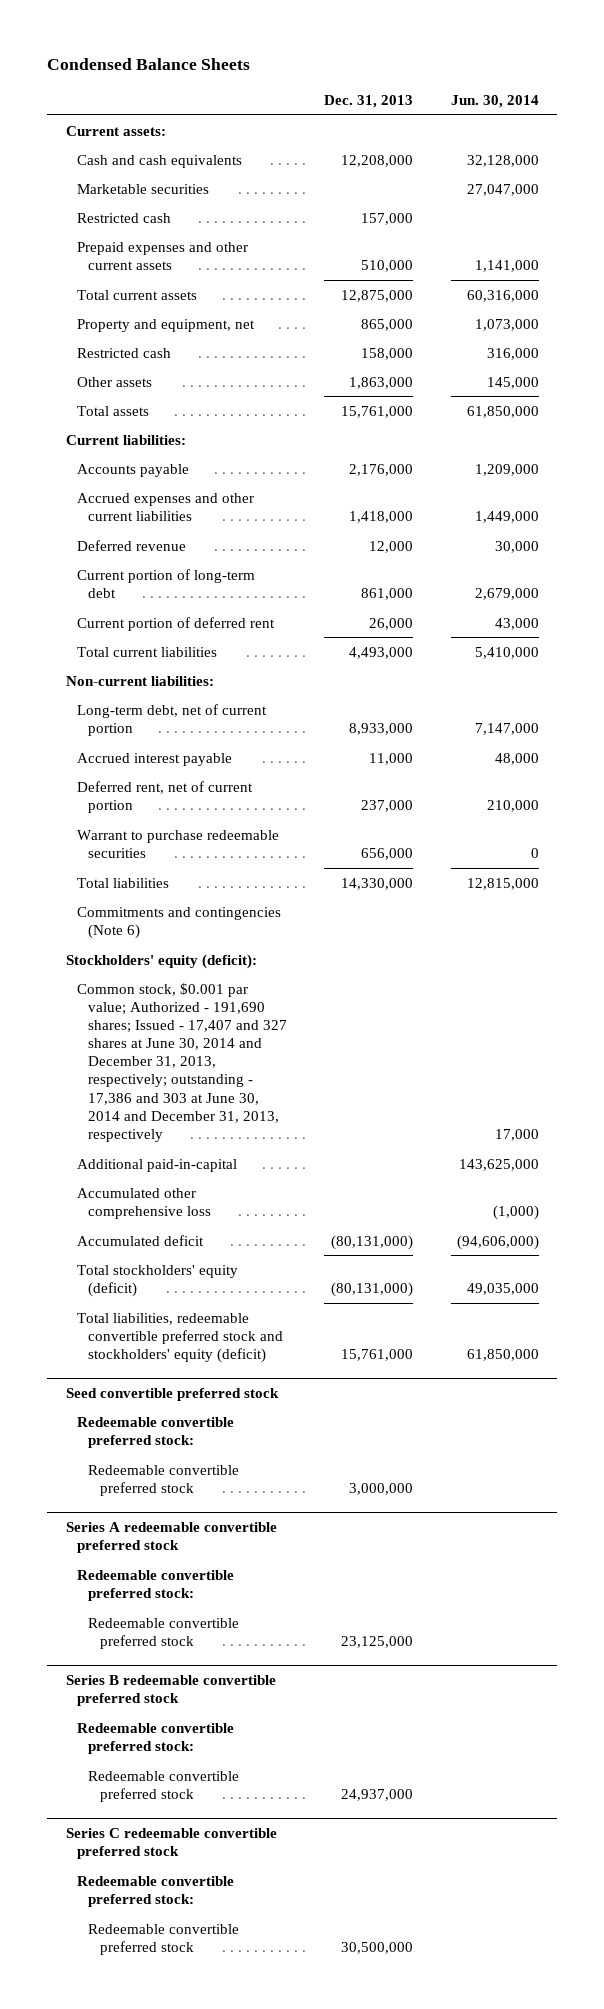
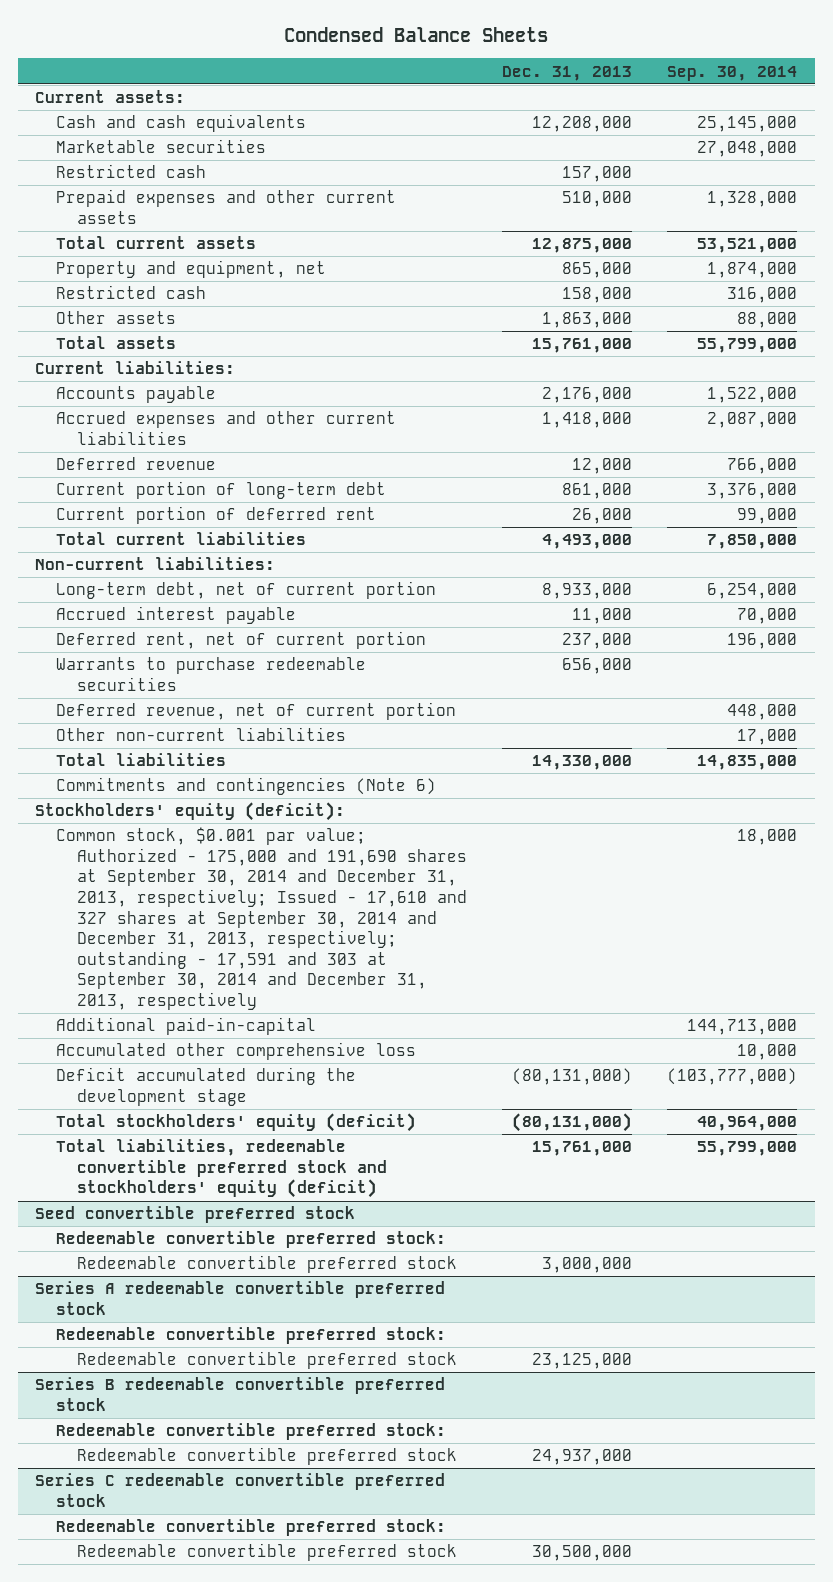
[450,94,539,108] Jun. 30, 2014 -> none
none -> [667,65,798,81] Sep. 30, 2014
[77,829,280,858] Warrant to purchase redeemable securities -> [56,657,367,691] Warrants to purchase redeemable securities
none -> [56,702,457,721] Deferred revenue, net of current portion
none -> [56,727,347,742] Other non-current liabilities
[77,982,288,1142] Common stock, $0.001 par value; Authorized - 191,690 shares; Issued - 17,407 and 327 shares at June 30, 2014 and December 31, 2013, respectively; outstanding - 17,386 and 303 at June 30, 2014 and December 31, 2013, respectively -> [56,827,468,1010] Common stock, $0.001 par value; Authorized - 175,000 and 191,690 shares at September 30, 2014 and December 31, 2013, respectively; Issued - 17,610 and 327 shares at September 30, 2014 and December 31, 2013, respectively; outstanding - 17,591 and 303 at September 30, 2014 and December 31, 2013, respectively
[77,1234,205,1246] Accumulated deficit -> [56,1067,357,1106] Deficit accumulated during the development stage

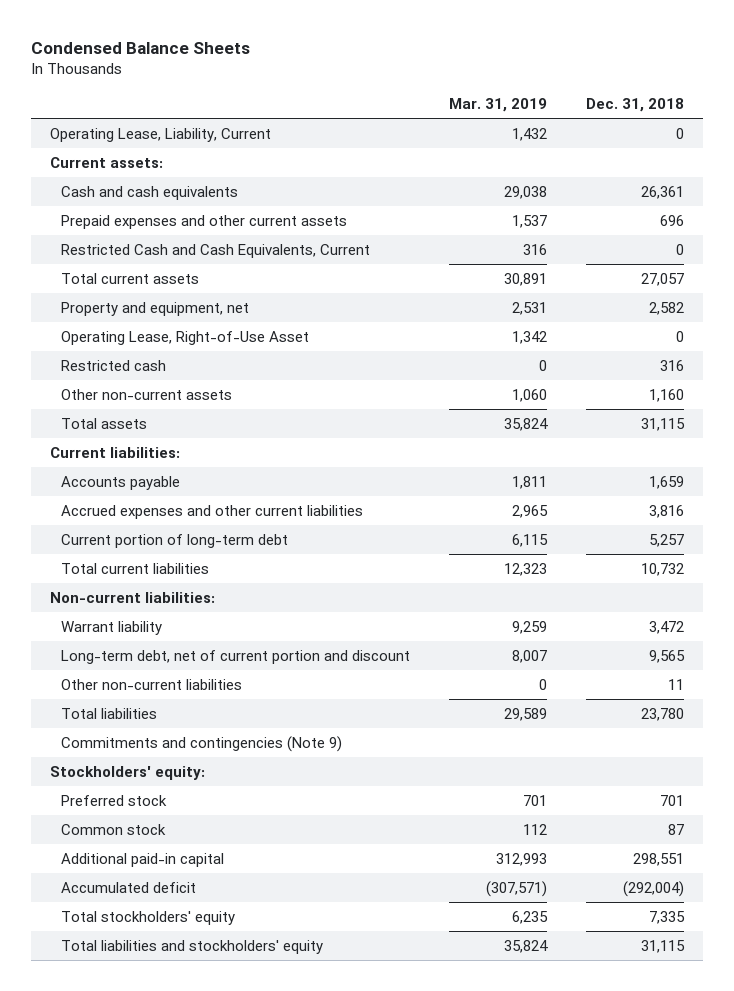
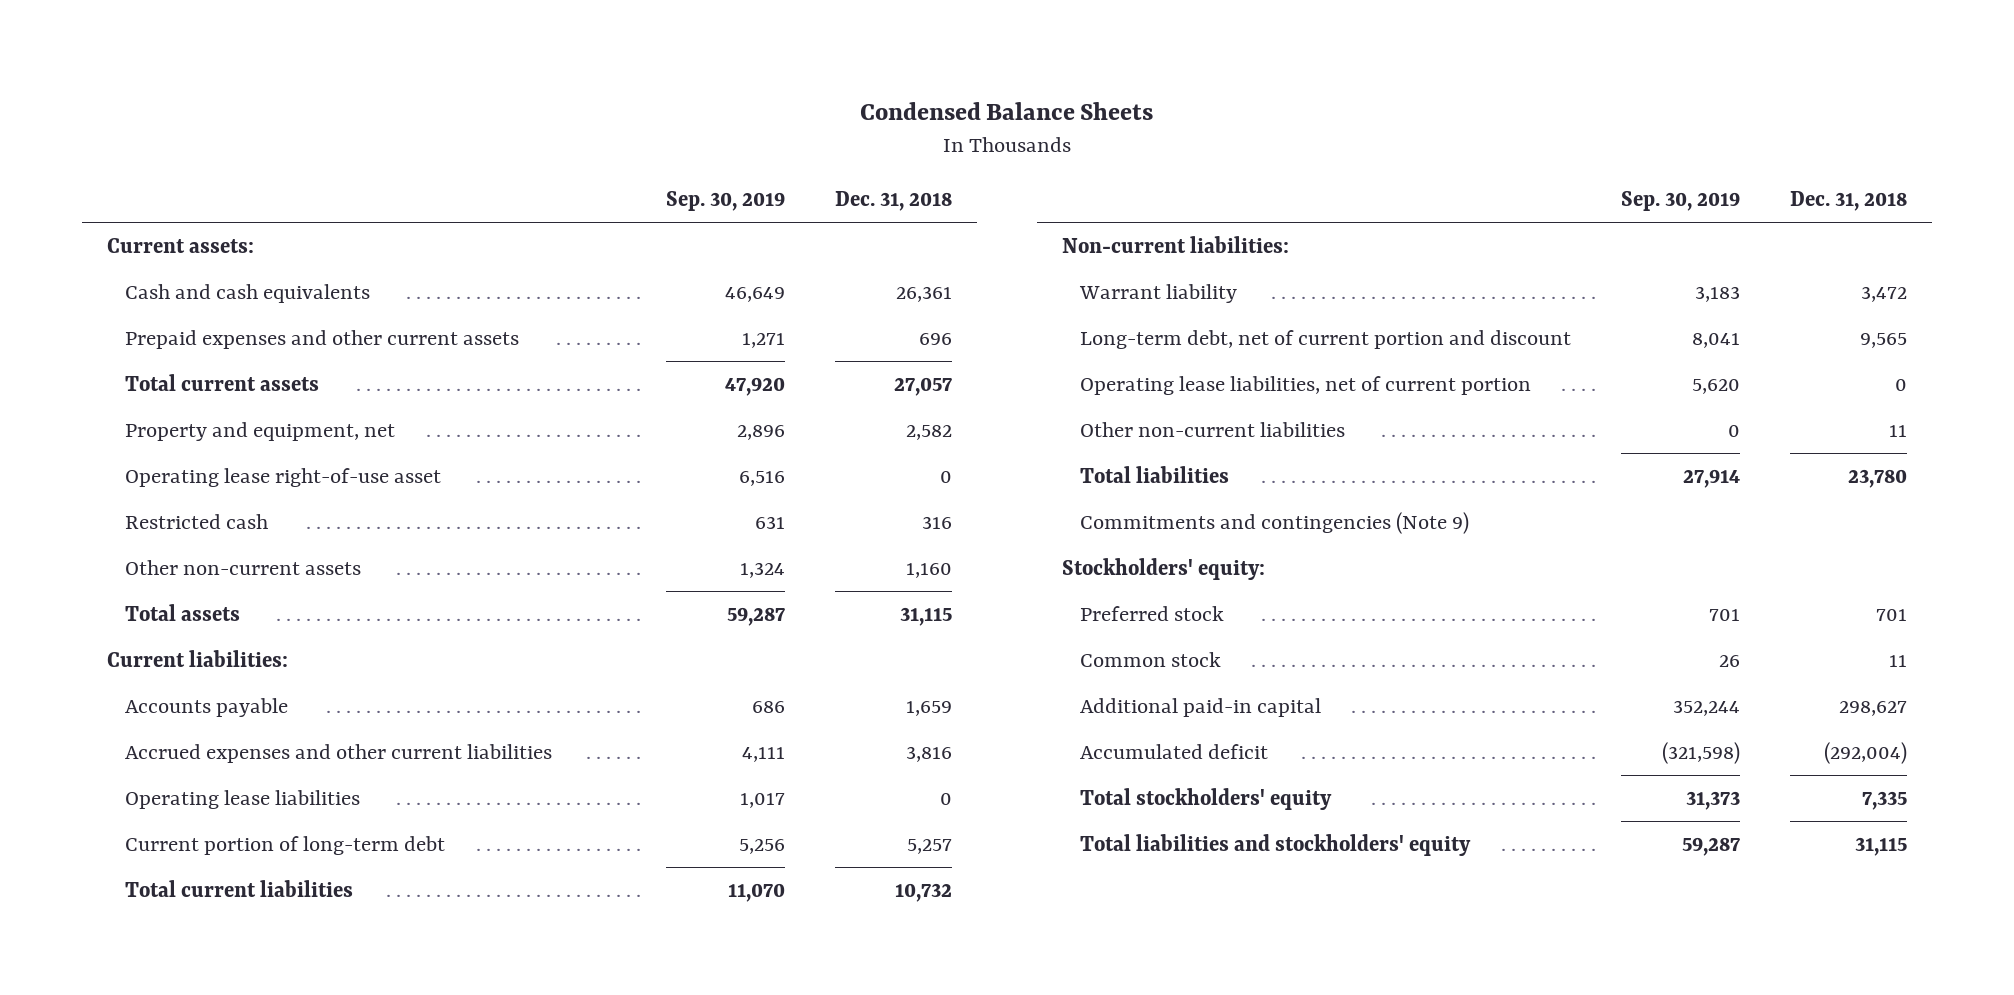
[449,97,548,112] Mar. 31, 2019 -> none
none -> [666,191,786,212] Sep. 30, 2019
[50,127,272,142] Operating Lease, Liability, Current -> none
[61,243,371,258] Restricted Cash and Cash Equivalents, Current -> none
[61,330,310,345] Operating Lease, Right-of-Use Asset -> [125,467,442,487] Operating lease right-of-use asset
none -> [125,789,361,809] Operating lease liabilities
none -> [1080,375,1532,395] Operating lease liabilities, net of current portion
[667,823,684,835] 87 -> [1888,654,1907,667] 11
[632,852,684,866] 298,551 -> [1838,700,1907,716] 298,627

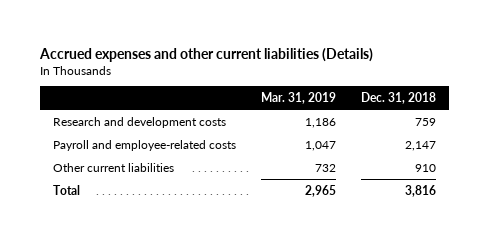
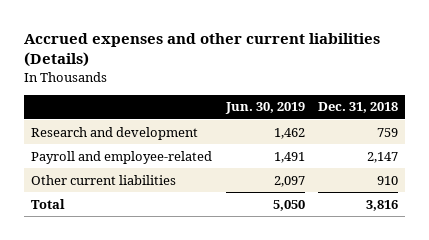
[261,92,337,105] Mar. 31, 2019 -> none
none -> [224,102,305,115] Jun. 30, 2019
[52,116,226,128] Research and development costs -> [30,126,198,140] Research and development
[52,139,236,151] Payroll and employee-related costs -> [30,150,212,164] Payroll and employee-related

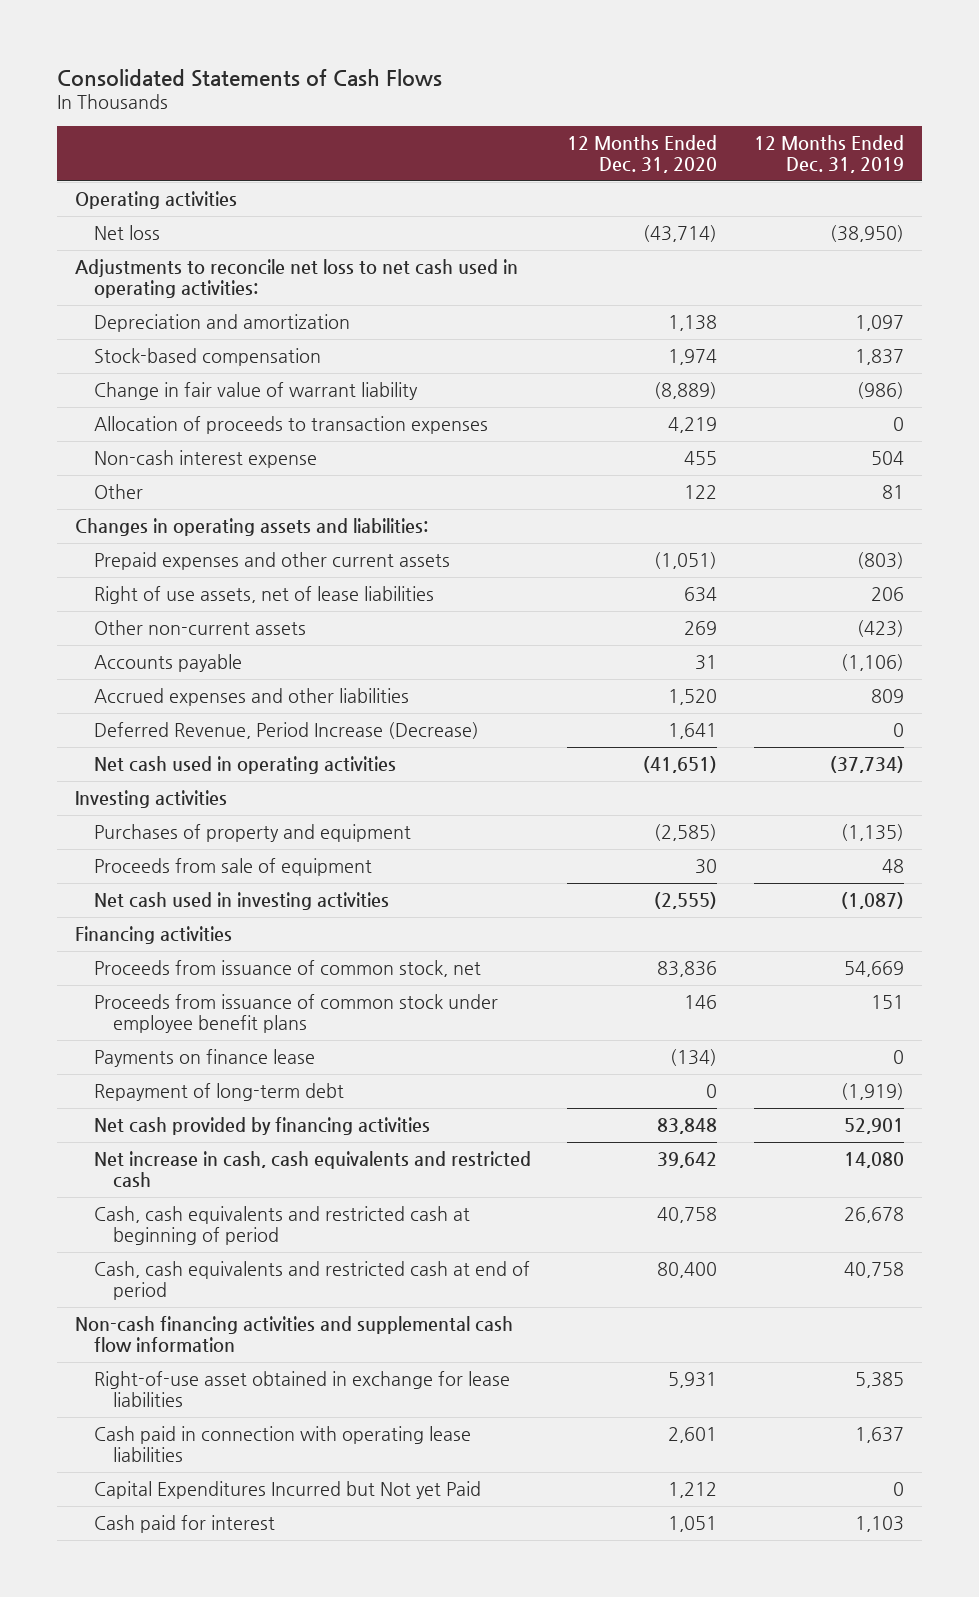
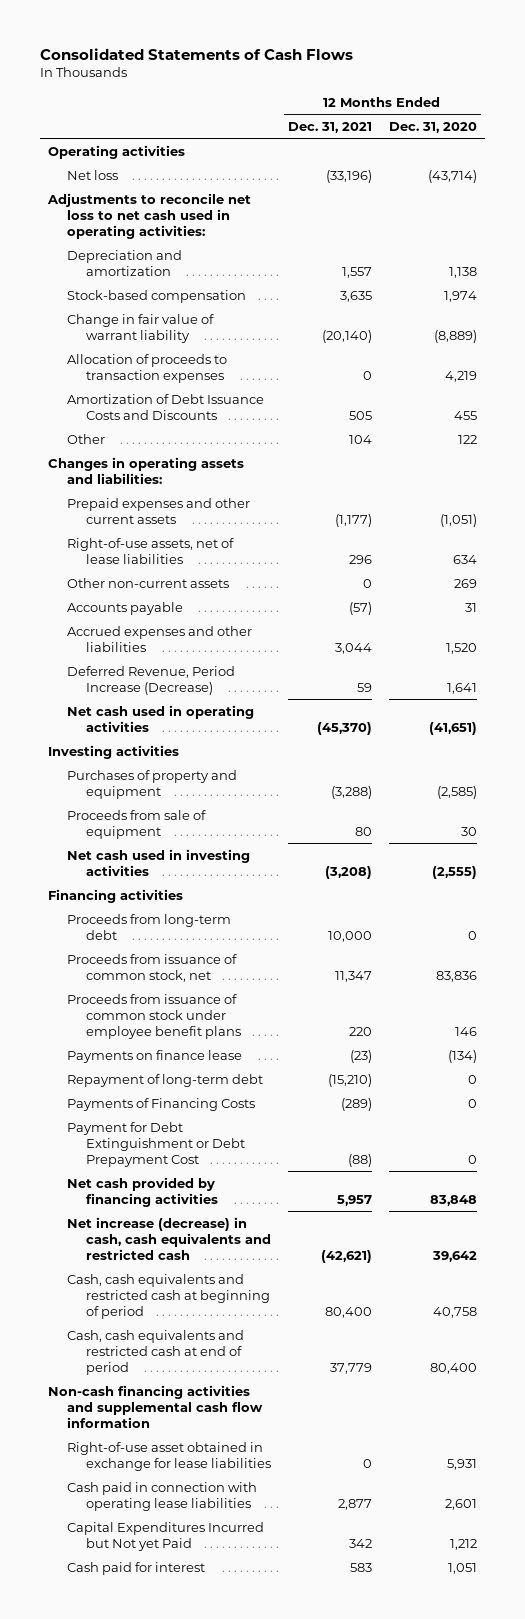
[753,135,904,173] 12 Months Ended Dec. 31, 2019 -> none
none -> [287,121,372,133] Dec. 31, 2021
[94,450,318,469] Non-cash interest expense -> [66,393,264,420] Amortization of Debt Issuance Costs and Discounts
[94,586,435,605] Right of use assets, net of lease liabilities -> [66,537,234,564] Right-of-use assets, net of lease liabilities
none -> [66,913,231,940] Proceeds from long-term debt
none -> [66,1097,255,1111] Payments of Financing Costs
none -> [66,1121,245,1167] Payment for Debt Extinguishment or Debt Prepayment Cost
[94,1151,532,1188] Net increase in cash, cash equivalents and restricted cash -> [66,1216,271,1260] Net increase (decrease) in cash, cash equivalents and restricted cash

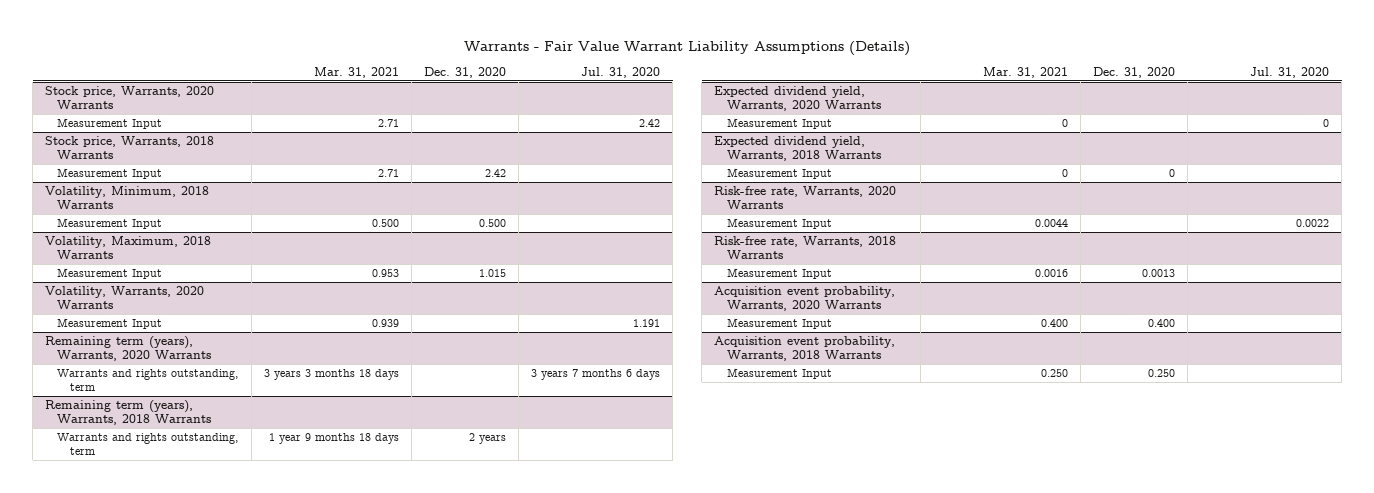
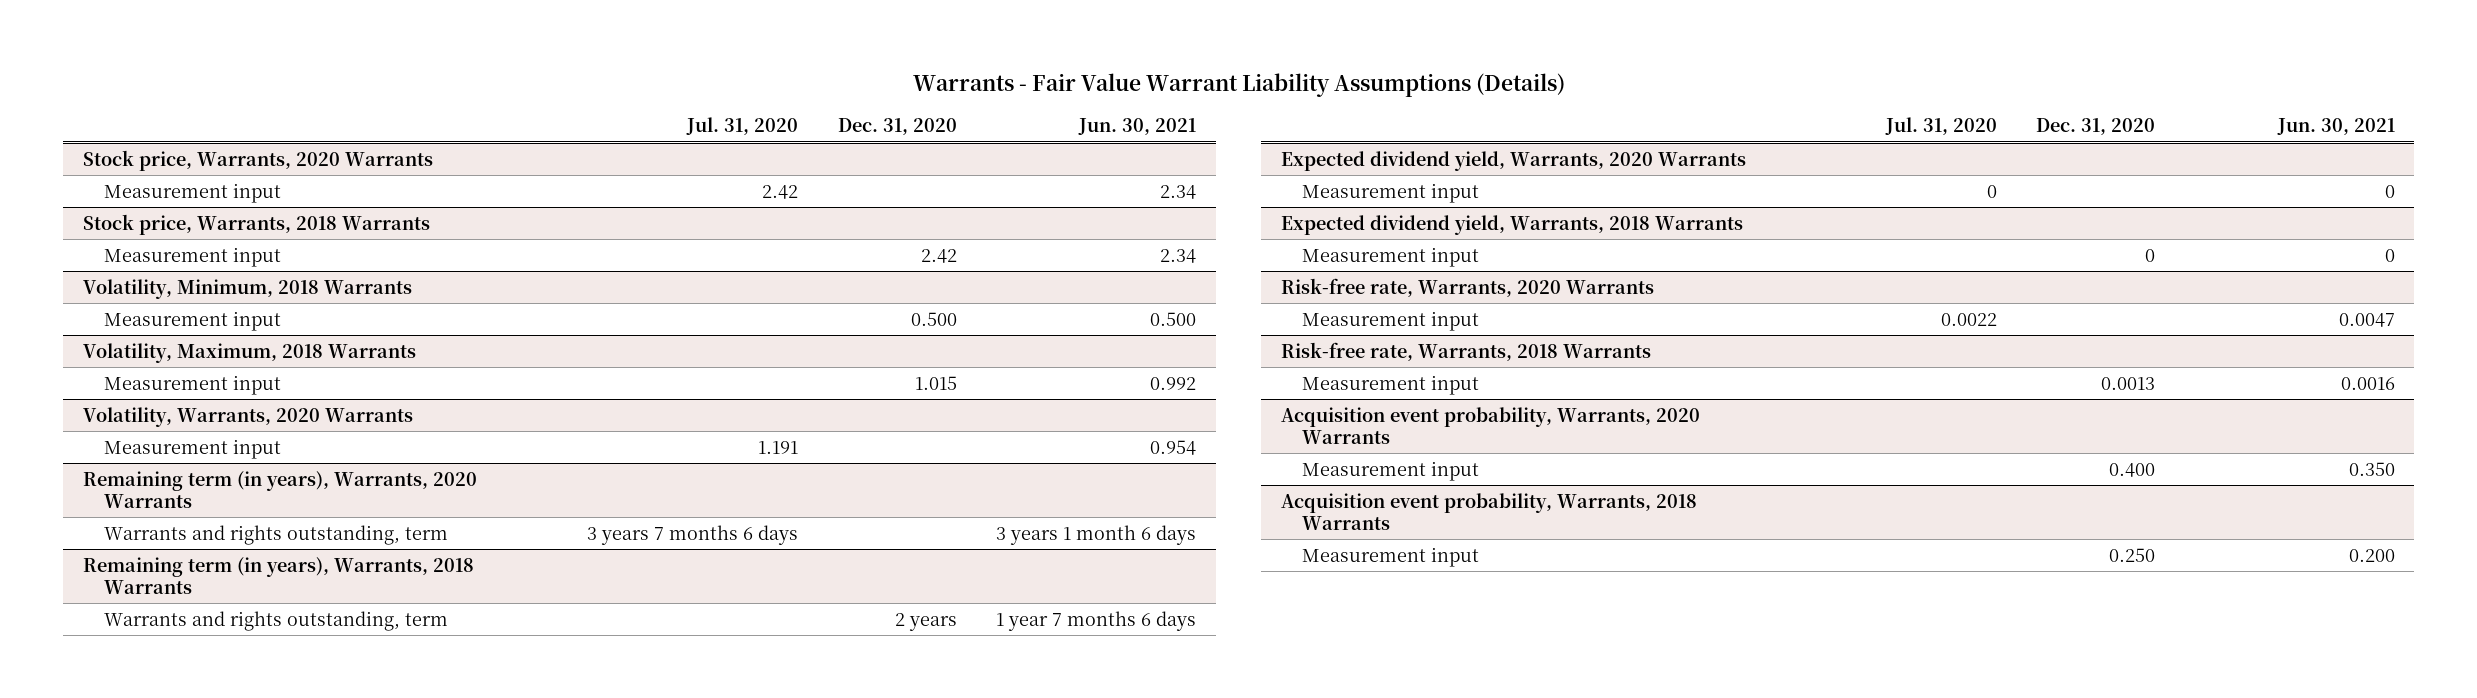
[313,66,399,78] Mar. 31, 2021 -> none
none -> [1078,118,1197,136] Jun. 30, 2021
[57,118,163,130] Measurement Input -> [104,182,282,203] Measurement input
[57,168,163,180] Measurement Input -> [104,246,282,267] Measurement input
[57,218,163,230] Measurement Input -> [104,310,282,331] Measurement input
[57,268,163,280] Measurement Input -> [104,374,282,395] Measurement input
[57,318,163,330] Measurement Input -> [104,438,282,459] Measurement input
[45,336,212,361] Remaining term (years), Warrants, 2020 Warrants -> [82,470,477,508] Remaining term (in years), Warrants, 2020 Warrants
[45,400,212,425] Remaining term (years), Warrants, 2018 Warrants -> [82,556,474,594] Remaining term (in years), Warrants, 2018 Warrants
[726,118,832,130] Measurement Input -> [1302,182,1480,203] Measurement input
[726,168,832,180] Measurement Input -> [1302,246,1480,267] Measurement input
[726,218,832,230] Measurement Input -> [1302,310,1480,331] Measurement input
[726,268,832,280] Measurement Input -> [1302,374,1480,395] Measurement input
[726,318,832,330] Measurement Input -> [1302,460,1480,481] Measurement input
[726,368,832,380] Measurement Input -> [1302,546,1480,567] Measurement input

